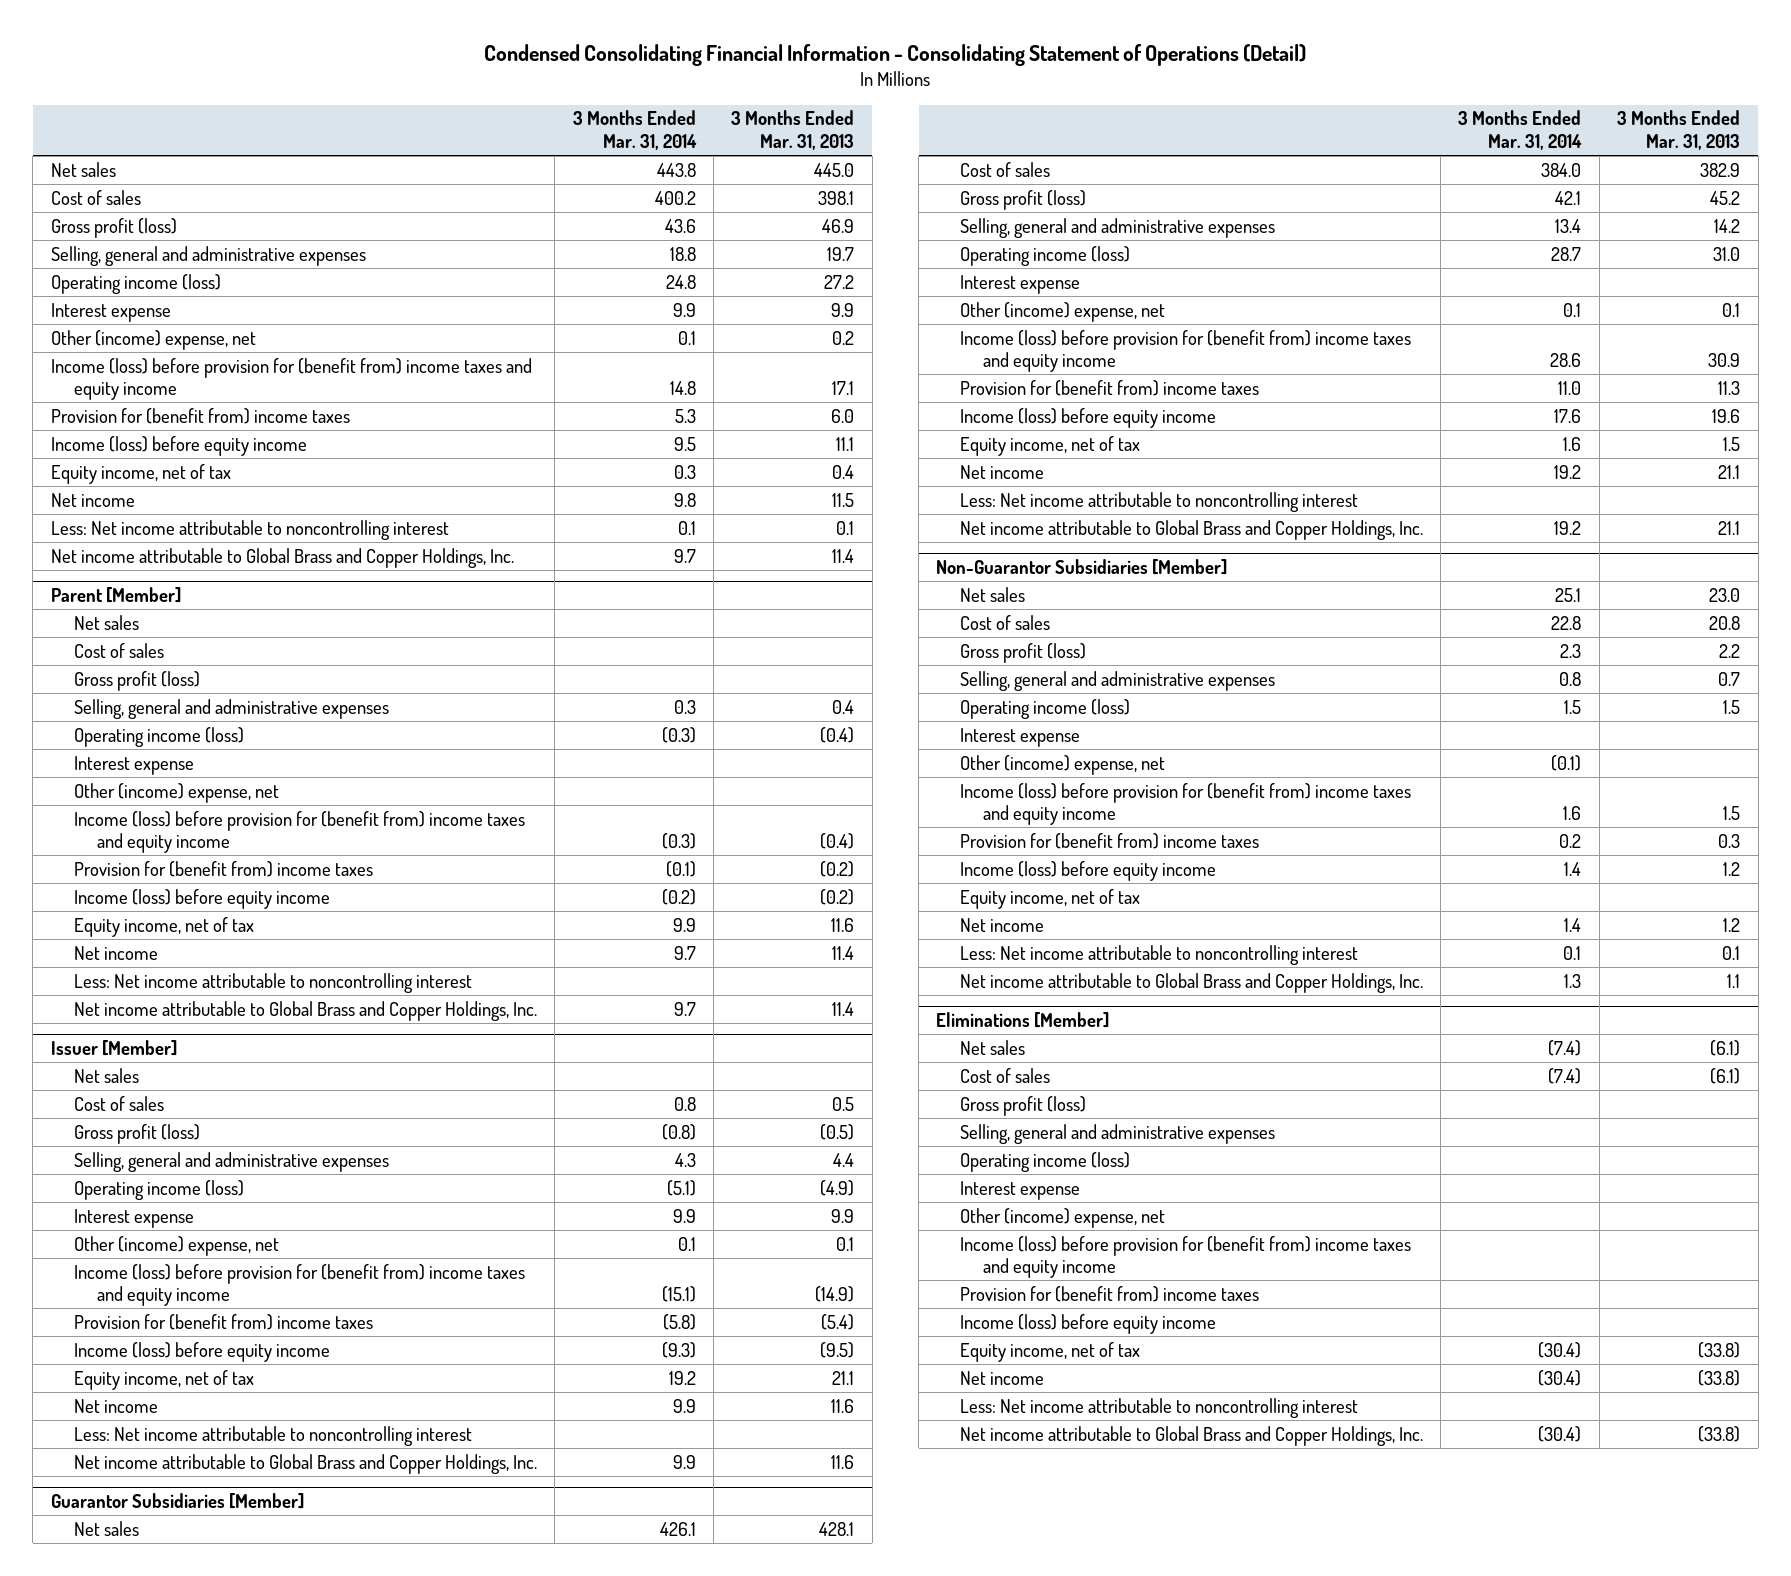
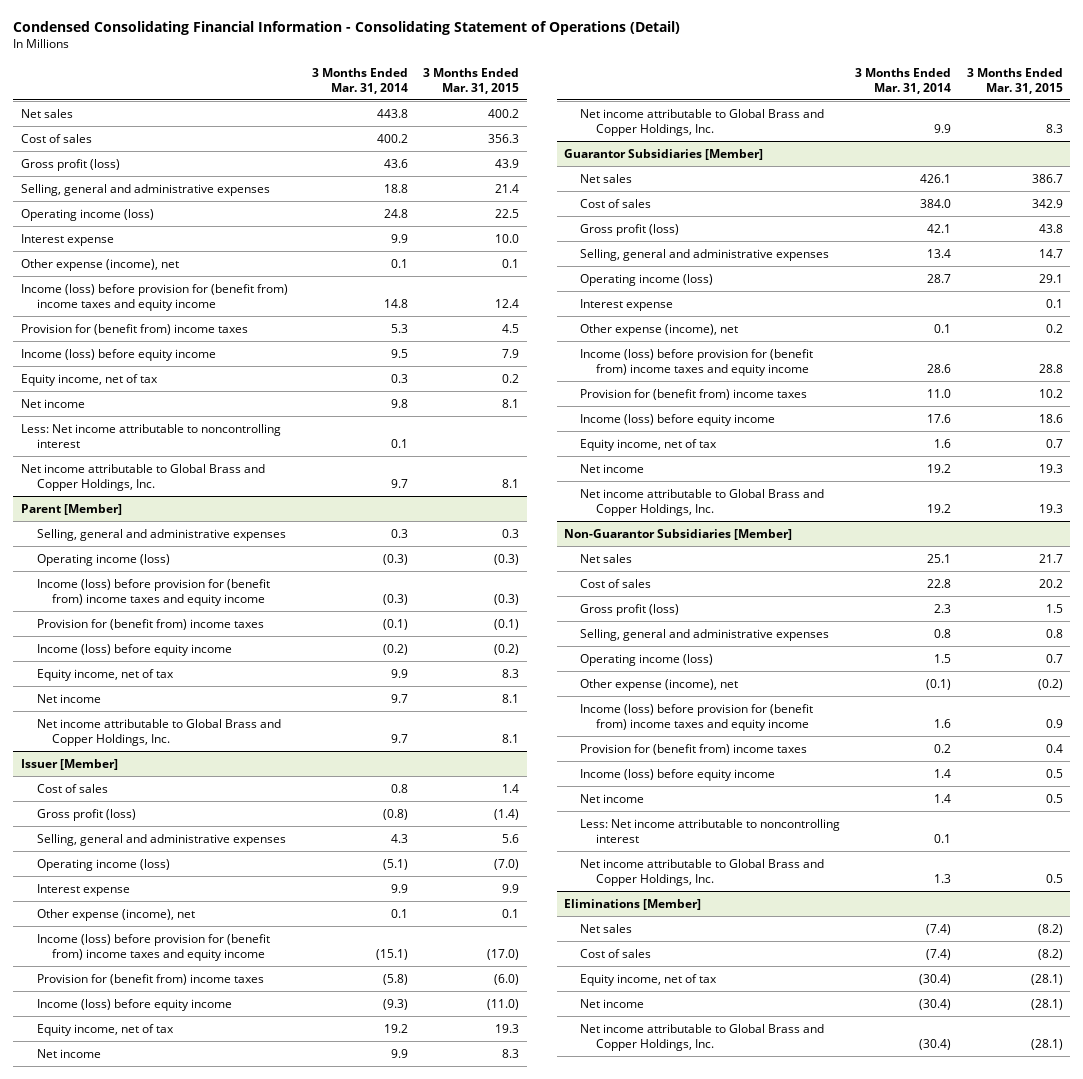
[731,110,855,151] 3 Months Ended Mar. 31, 2013 -> none
none -> [423,67,520,94] 3 Months Ended Mar. 31, 2015
[50,329,256,350] Other (income) expense, net -> [20,258,179,271] Other expense (income), net
[73,614,139,630] Net sales -> none
[73,642,164,658] Cost of sales -> none
[73,670,200,691] Gross profit (loss) -> none
[73,755,194,775] Interest expense -> none
[73,782,279,803] Other (income) expense, net -> none
[73,972,472,993] Less: Net income attributable to noncontrolling interest -> none
[73,1067,139,1083] Net sales -> none
[73,1235,279,1256] Other (income) expense, net -> [36,908,195,921] Other expense (income), net
[73,1425,472,1446] Less: Net income attributable to noncontrolling interest -> none
[959,301,1165,322] Other (income) expense, net -> [580,323,739,336] Other expense (income), net
[959,491,1358,512] Less: Net income attributable to noncontrolling interest -> none
[959,727,1080,747] Interest expense -> none
[959,754,1165,775] Other (income) expense, net -> [580,678,739,691] Other expense (income), net
[959,888,1140,909] Equity income, net of tax -> none
[959,1095,1086,1116] Gross profit (loss) -> none
[959,1123,1275,1144] Selling, general and administrative expenses -> none
[959,1151,1130,1172] Operating income (loss) -> none
[959,1180,1080,1200] Interest expense -> none
[959,1207,1165,1228] Other (income) expense, net -> none
[959,1235,1411,1279] Income (loss) before provision for (benefit from) income taxes and equity income -> none
[959,1285,1259,1302] Provision for (benefit from) income taxes -> none
[959,1313,1216,1334] Income (loss) before equity income -> none
[959,1397,1358,1418] Less: Net income attributable to noncontrolling interest -> none

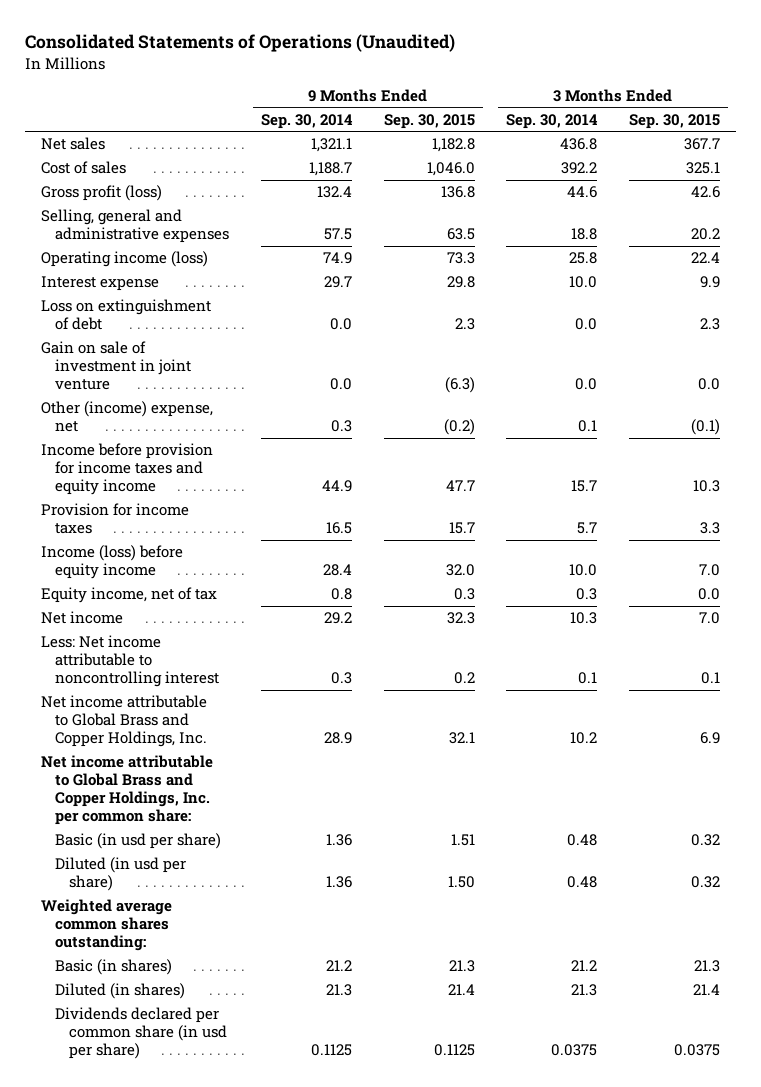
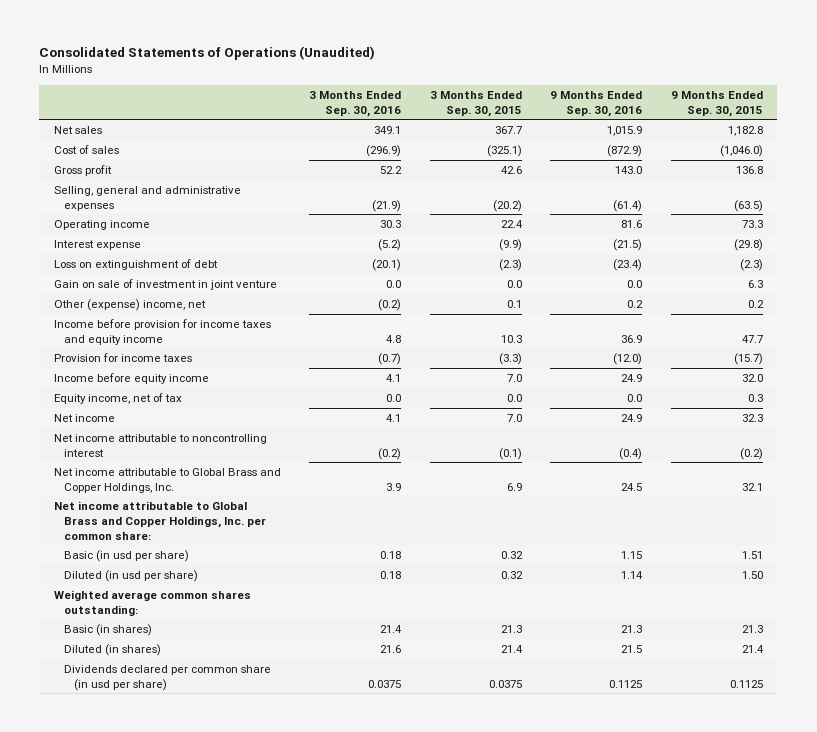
[260,113,353,129] Sep. 30, 2014 -> none
[506,113,599,129] Sep. 30, 2014 -> none
none -> [309,90,402,117] 3 Months Ended Sep. 30, 2016
none -> [550,90,643,117] 9 Months Ended Sep. 30, 2016
[426,162,475,177] 1,046.0 -> [719,144,763,157] (1,046.0)
[686,162,721,175] 325.1 -> [486,144,522,157] (325.1)
[41,185,163,202] Gross profit (loss) -> [53,164,112,176] Gross profit
[446,228,475,241] 63.5 -> [733,199,763,212] (63.5)
[691,228,721,241] 20.2 -> [492,199,522,212] (20.2)
[41,251,209,268] Operating income (loss) -> [53,219,150,230] Operating income
[446,276,475,289] 29.8 -> [733,238,763,251] (29.8)
[700,276,721,289] 9.9 -> [498,238,522,251] (9.9)
[454,318,475,331] 2.3 -> [739,258,763,271] (2.3)
[700,318,721,331] 2.3 -> [498,258,522,271] (2.3)
[444,377,475,394] (6.3) -> [747,279,763,288] 6.3
[41,401,214,433] Other (income) expense, net -> [53,298,206,311] Other (expense) income, net
[443,419,475,436] (0.2) -> [747,299,764,308] 0.2
[691,419,721,436] (0.1) -> [506,299,522,308] 0.1
[448,522,475,535] 15.7 -> [733,352,763,365] (15.7)
[700,522,721,535] 3.3 -> [498,352,522,365] (3.3)
[41,545,184,580] Income (loss) before equity income -> [53,372,209,384] Income before equity income
[41,635,220,688] Less: Net income attributable to noncontrolling interest -> [53,433,267,457] Net income attributable to noncontrolling interest
[453,672,475,685] 0.2 -> [739,447,763,460] (0.2)
[701,672,721,685] 0.1 -> [498,447,522,460] (0.1)

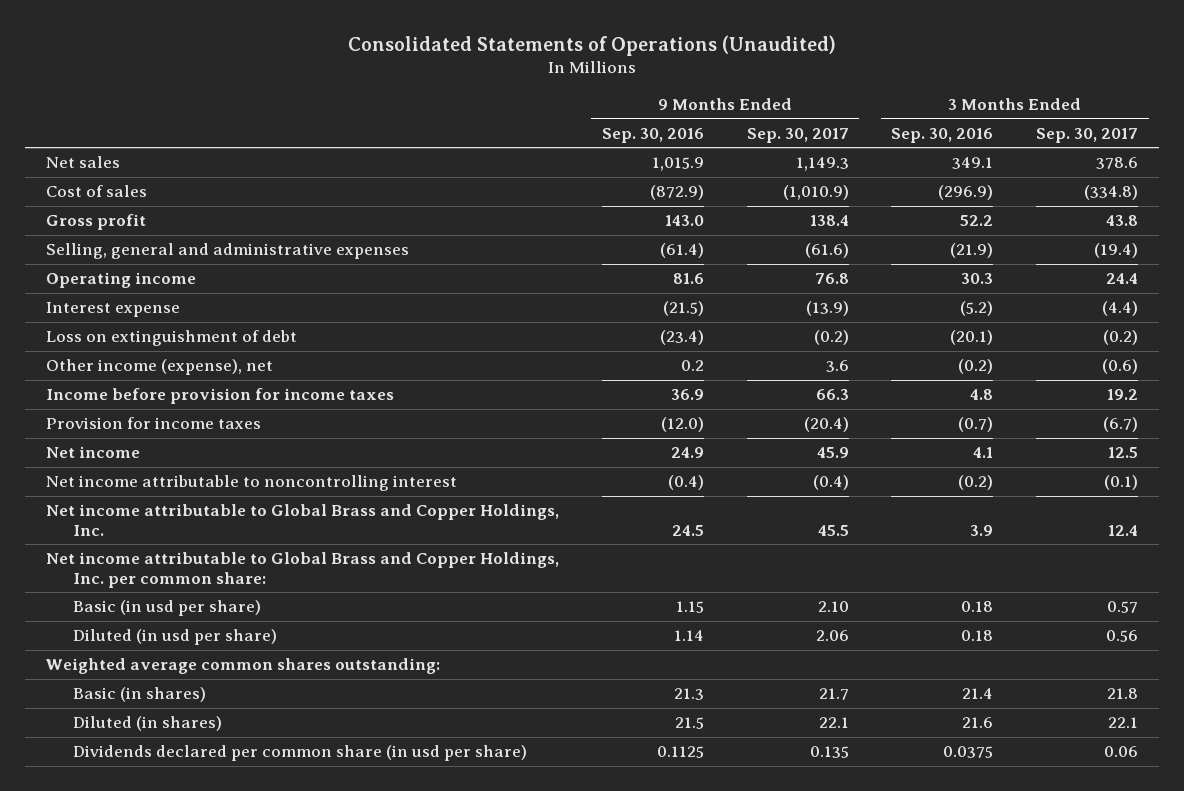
[429,90,522,117] 3 Months Ended Sep. 30, 2015 -> none
[670,90,763,117] 9 Months Ended Sep. 30, 2015 -> none
none -> [746,127,849,143] Sep. 30, 2017
none -> [1035,127,1138,143] Sep. 30, 2017
[53,278,277,290] Gain on sale of investment in joint venture -> none
[53,298,206,311] Other (expense) income, net -> [46,359,274,376] Other income (expense), net
[53,318,271,345] Income before provision for income taxes and equity income -> [46,388,395,405] Income before provision for income taxes
[53,372,209,384] Income before equity income -> none
[53,392,182,404] Equity income, net of tax -> none

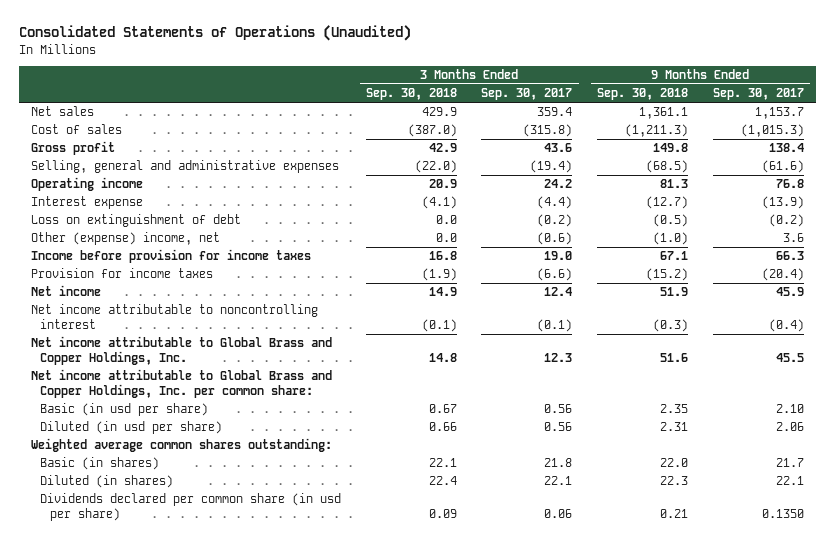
[601,127,704,143] Sep. 30, 2016 -> none
[891,127,994,143] Sep. 30, 2016 -> none
none -> [365,88,457,101] Sep. 30, 2018
none -> [597,88,689,101] Sep. 30, 2018
[795,157,849,172] 1,149.3 -> [754,107,804,120] 1,153.7
[1095,157,1138,170] 378.6 -> [537,107,573,117] 359.4
[782,185,849,201] (1,010.9) -> [740,124,804,138] (1,015.3)
[1083,185,1138,201] (334.8) -> [523,124,573,138] (315.8)
[1105,215,1138,227] 43.8 -> [544,143,573,153] 43.6
[1105,273,1138,285] 24.4 -> [544,179,573,189] 24.2
[46,359,274,376] Other income (expense), net -> [30,232,220,246] Other (expense) income, net
[1106,389,1138,401] 19.2 -> [544,251,573,261] 19.0
[1102,417,1138,433] (6.7) -> [537,268,573,282] (6.6)
[1107,447,1138,459] 12.5 -> [544,287,573,297] 12.4
[1107,524,1138,536] 12.4 -> [544,352,573,362] 12.3
[1106,601,1138,614] 0.57 -> [544,404,573,414] 0.56
[809,746,849,759] 0.135 -> [761,508,804,518] 0.1350

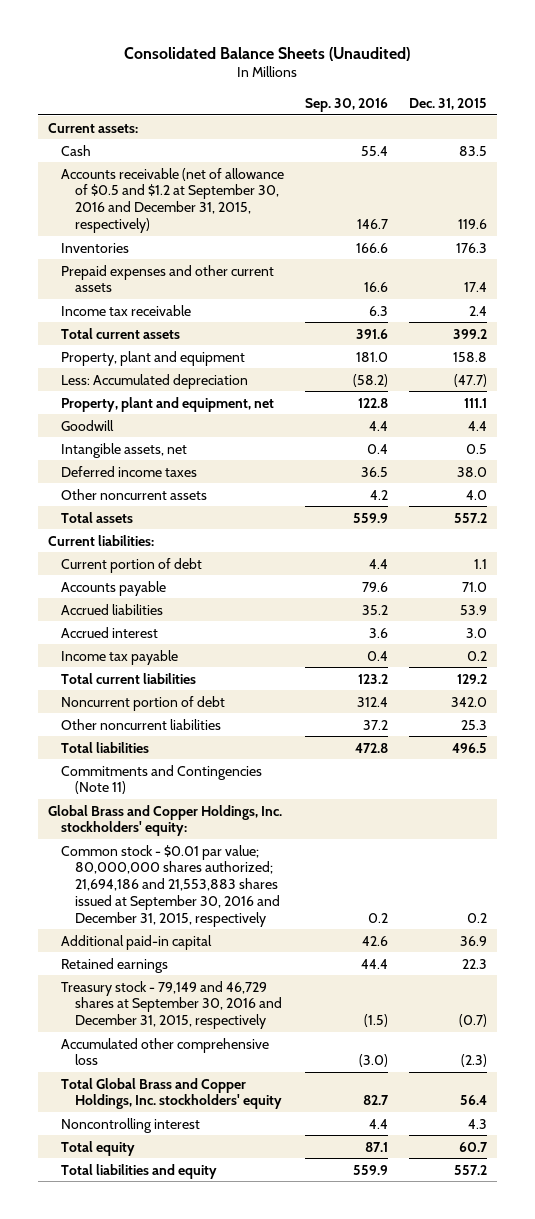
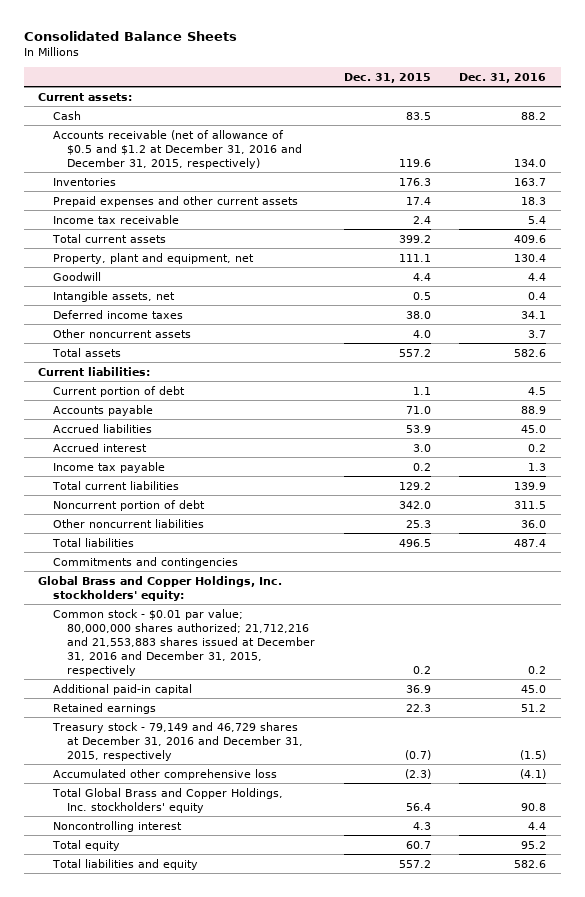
[124,46,411,61] Consolidated Balance Sheets (Unaudited) -> [23,31,237,42] Consolidated Balance Sheets
[304,97,388,112] Sep. 30, 2016 -> none
none -> [459,72,547,83] Dec. 31, 2016
[61,167,285,233] Accounts receivable (net of allowance of $0.5 and $1.2 at September 30, 2016 and December 31, 2015, respectively) -> [52,129,302,169] Accounts receivable (net of allowance of $0.5 and $1.2 at December 31, 2016 and December 31, 2015, respectively)
[61,350,246,366] Property, plant and equipment -> none
[61,373,249,389] Less: Accumulated depreciation -> none
[61,764,263,795] Commitments and Contingencies (Note 11) -> [52,556,238,568] Commitments and contingencies
[61,844,280,927] Common stock - $0.01 par value; 80,000,000 shares authorized; 21,694,186 and 21,553,883 shares issued at September 30, 2016 and December 31, 2015, respectively -> [52,608,315,676] Common stock - $0.01 par value; 80,000,000 shares authorized; 21,712,216 and 21,553,883 shares issued at December 31, 2016 and December 31, 2015, respectively
[61,980,282,1030] Treasury stock - 79,149 and 46,729 shares at September 30, 2016 and December 31, 2015, respectively -> [51,721,303,761] Treasury stock - 79,149 and 46,729 shares at December 31, 2016 and December 31, 2015, respectively

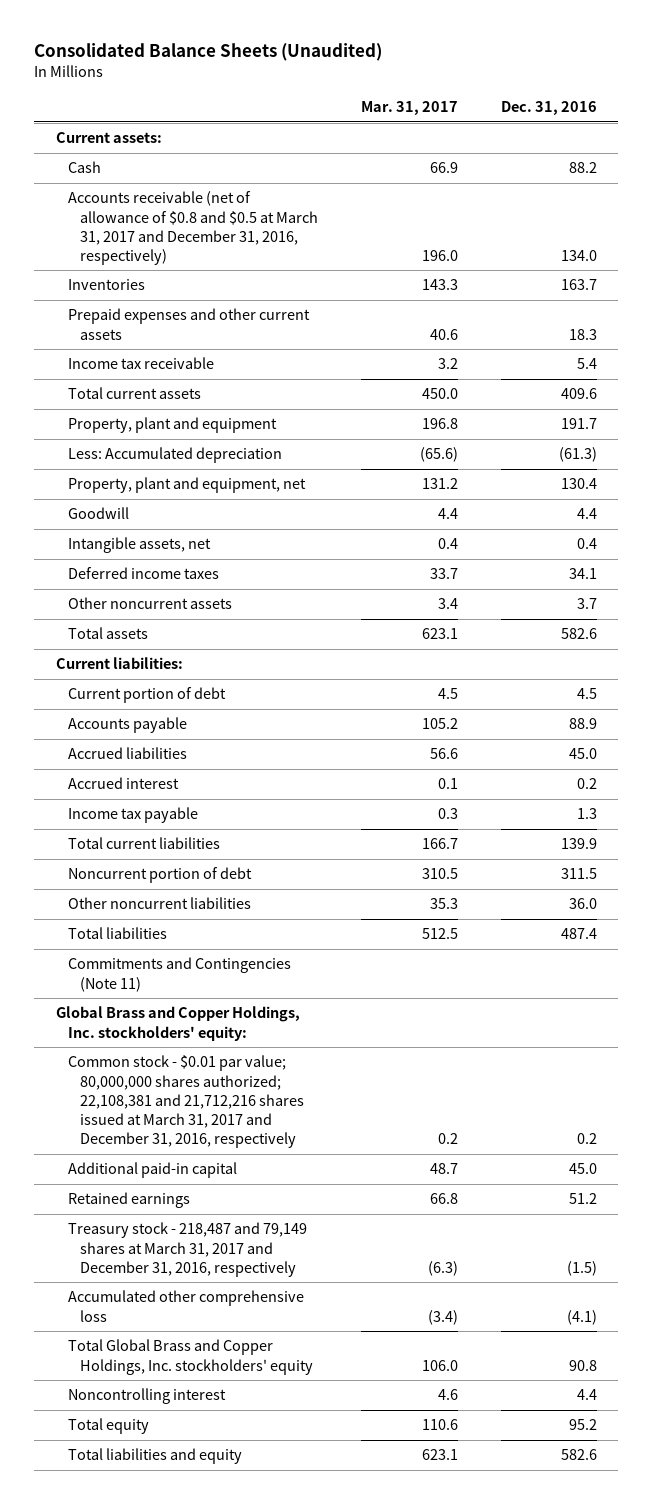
[23,31,237,42] Consolidated Balance Sheets -> [34,43,383,62] Consolidated Balance Sheets (Unaudited)
[343,72,431,83] Dec. 31, 2015 -> none
none -> [361,101,459,116] Mar. 31, 2017
[52,129,302,169] Accounts receivable (net of allowance of $0.5 and $1.2 at December 31, 2016 and December 31, 2015, respectively) -> [68,191,319,265] Accounts receivable (net of allowance of $0.8 and $0.5 at March 31, 2017 and December 31, 2016, respectively)
none -> [68,417,278,434] Property, plant and equipment
none -> [68,447,283,464] Less: Accumulated depreciation
[52,556,238,568] Commitments and contingencies -> [68,957,292,992] Commitments and Contingencies (Note 11)
[52,608,315,676] Common stock - $0.01 par value; 80,000,000 shares authorized; 21,712,216 and 21,553,883 shares issued at December 31, 2016 and December 31, 2015, respectively -> [68,1055,305,1148] Common stock - $0.01 par value; 80,000,000 shares authorized; 22,108,381 and 21,712,216 shares issued at March 31, 2017 and December 31, 2016, respectively
[51,721,303,761] Treasury stock - 79,149 and 46,729 shares at December 31, 2016 and December 31, 2015, respectively -> [68,1222,308,1277] Treasury stock - 218,487 and 79,149 shares at March 31, 2017 and December 31, 2016, respectively

